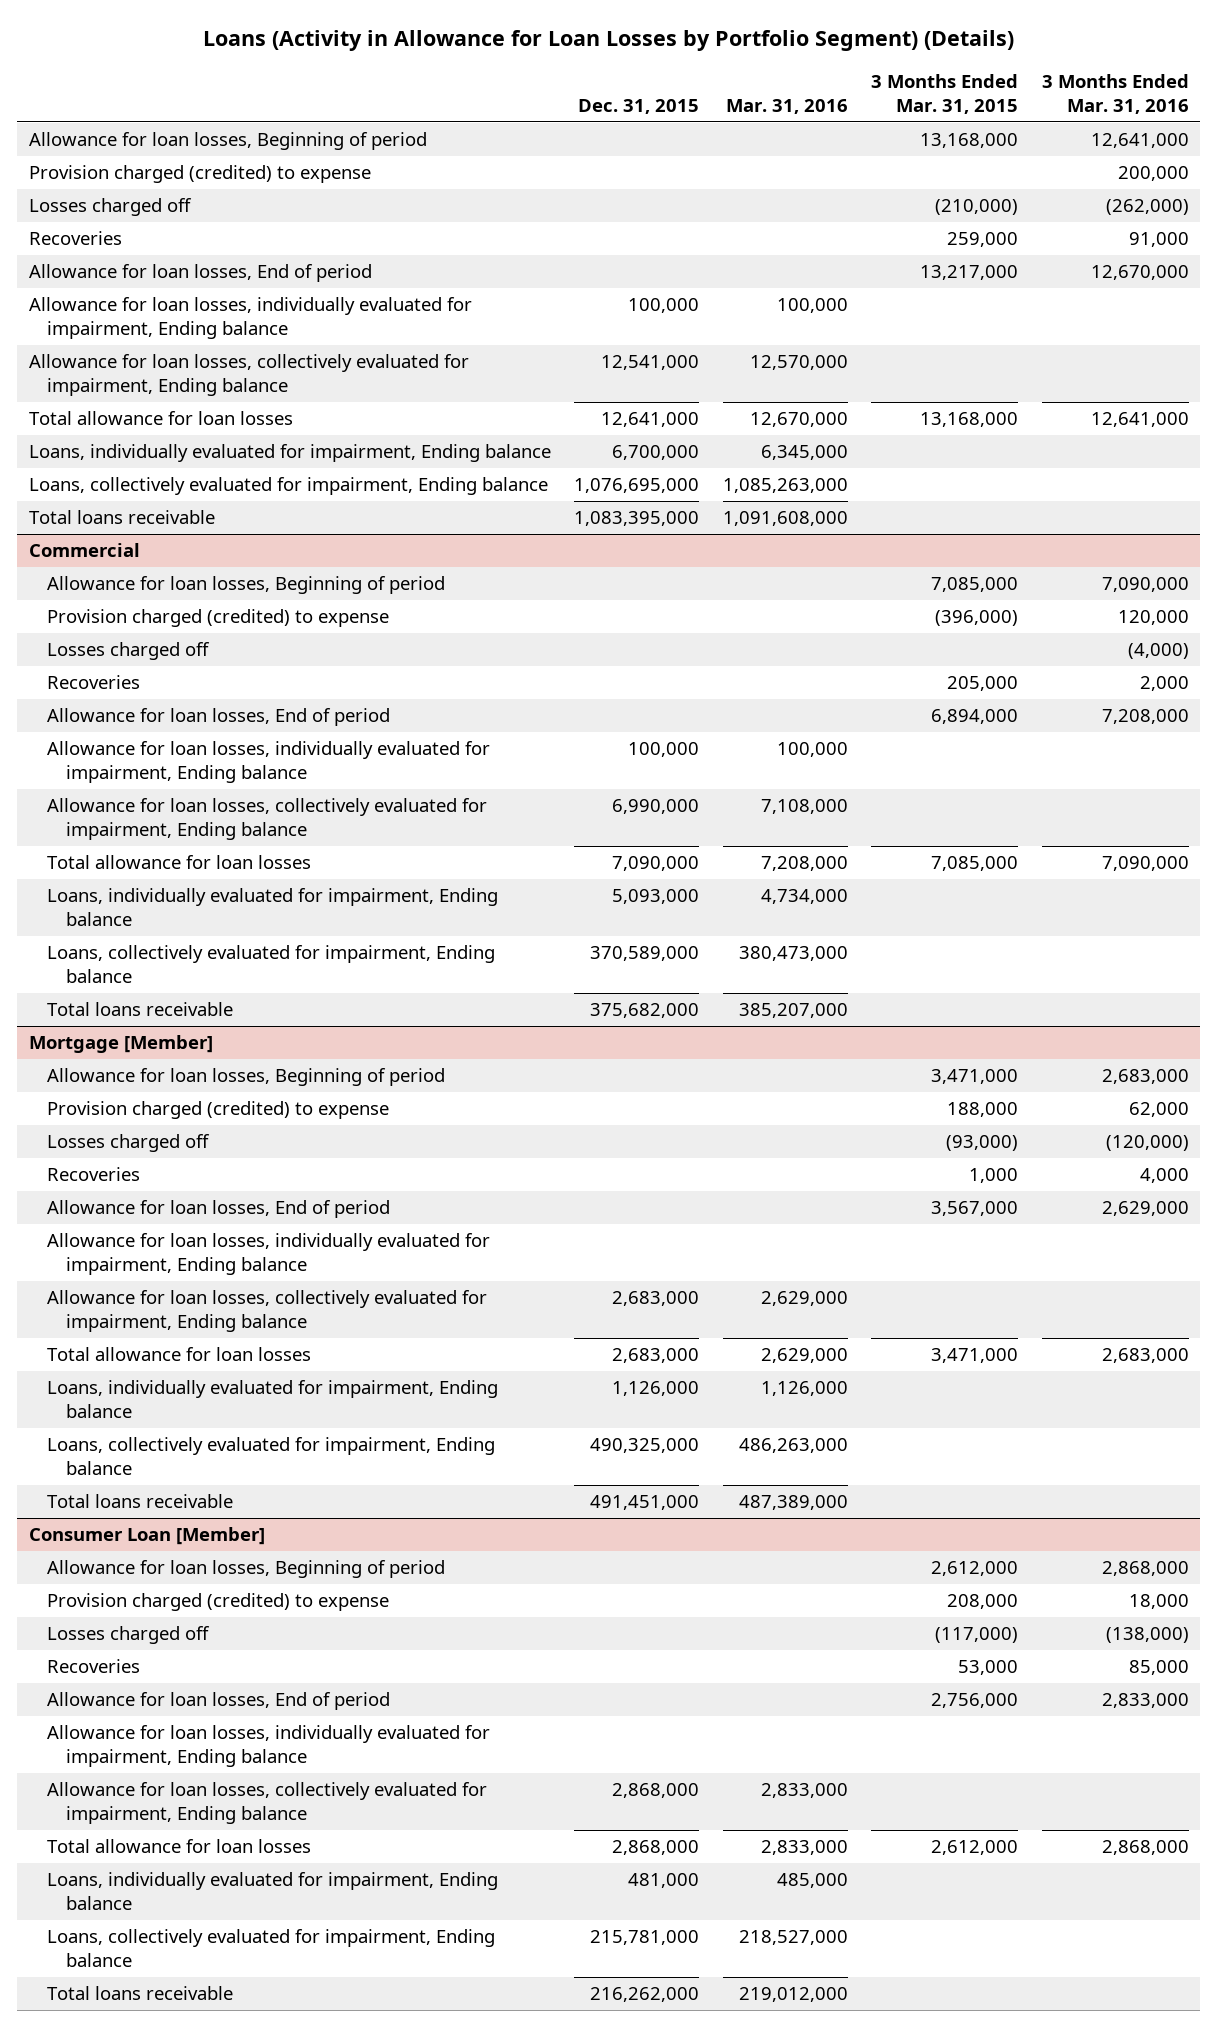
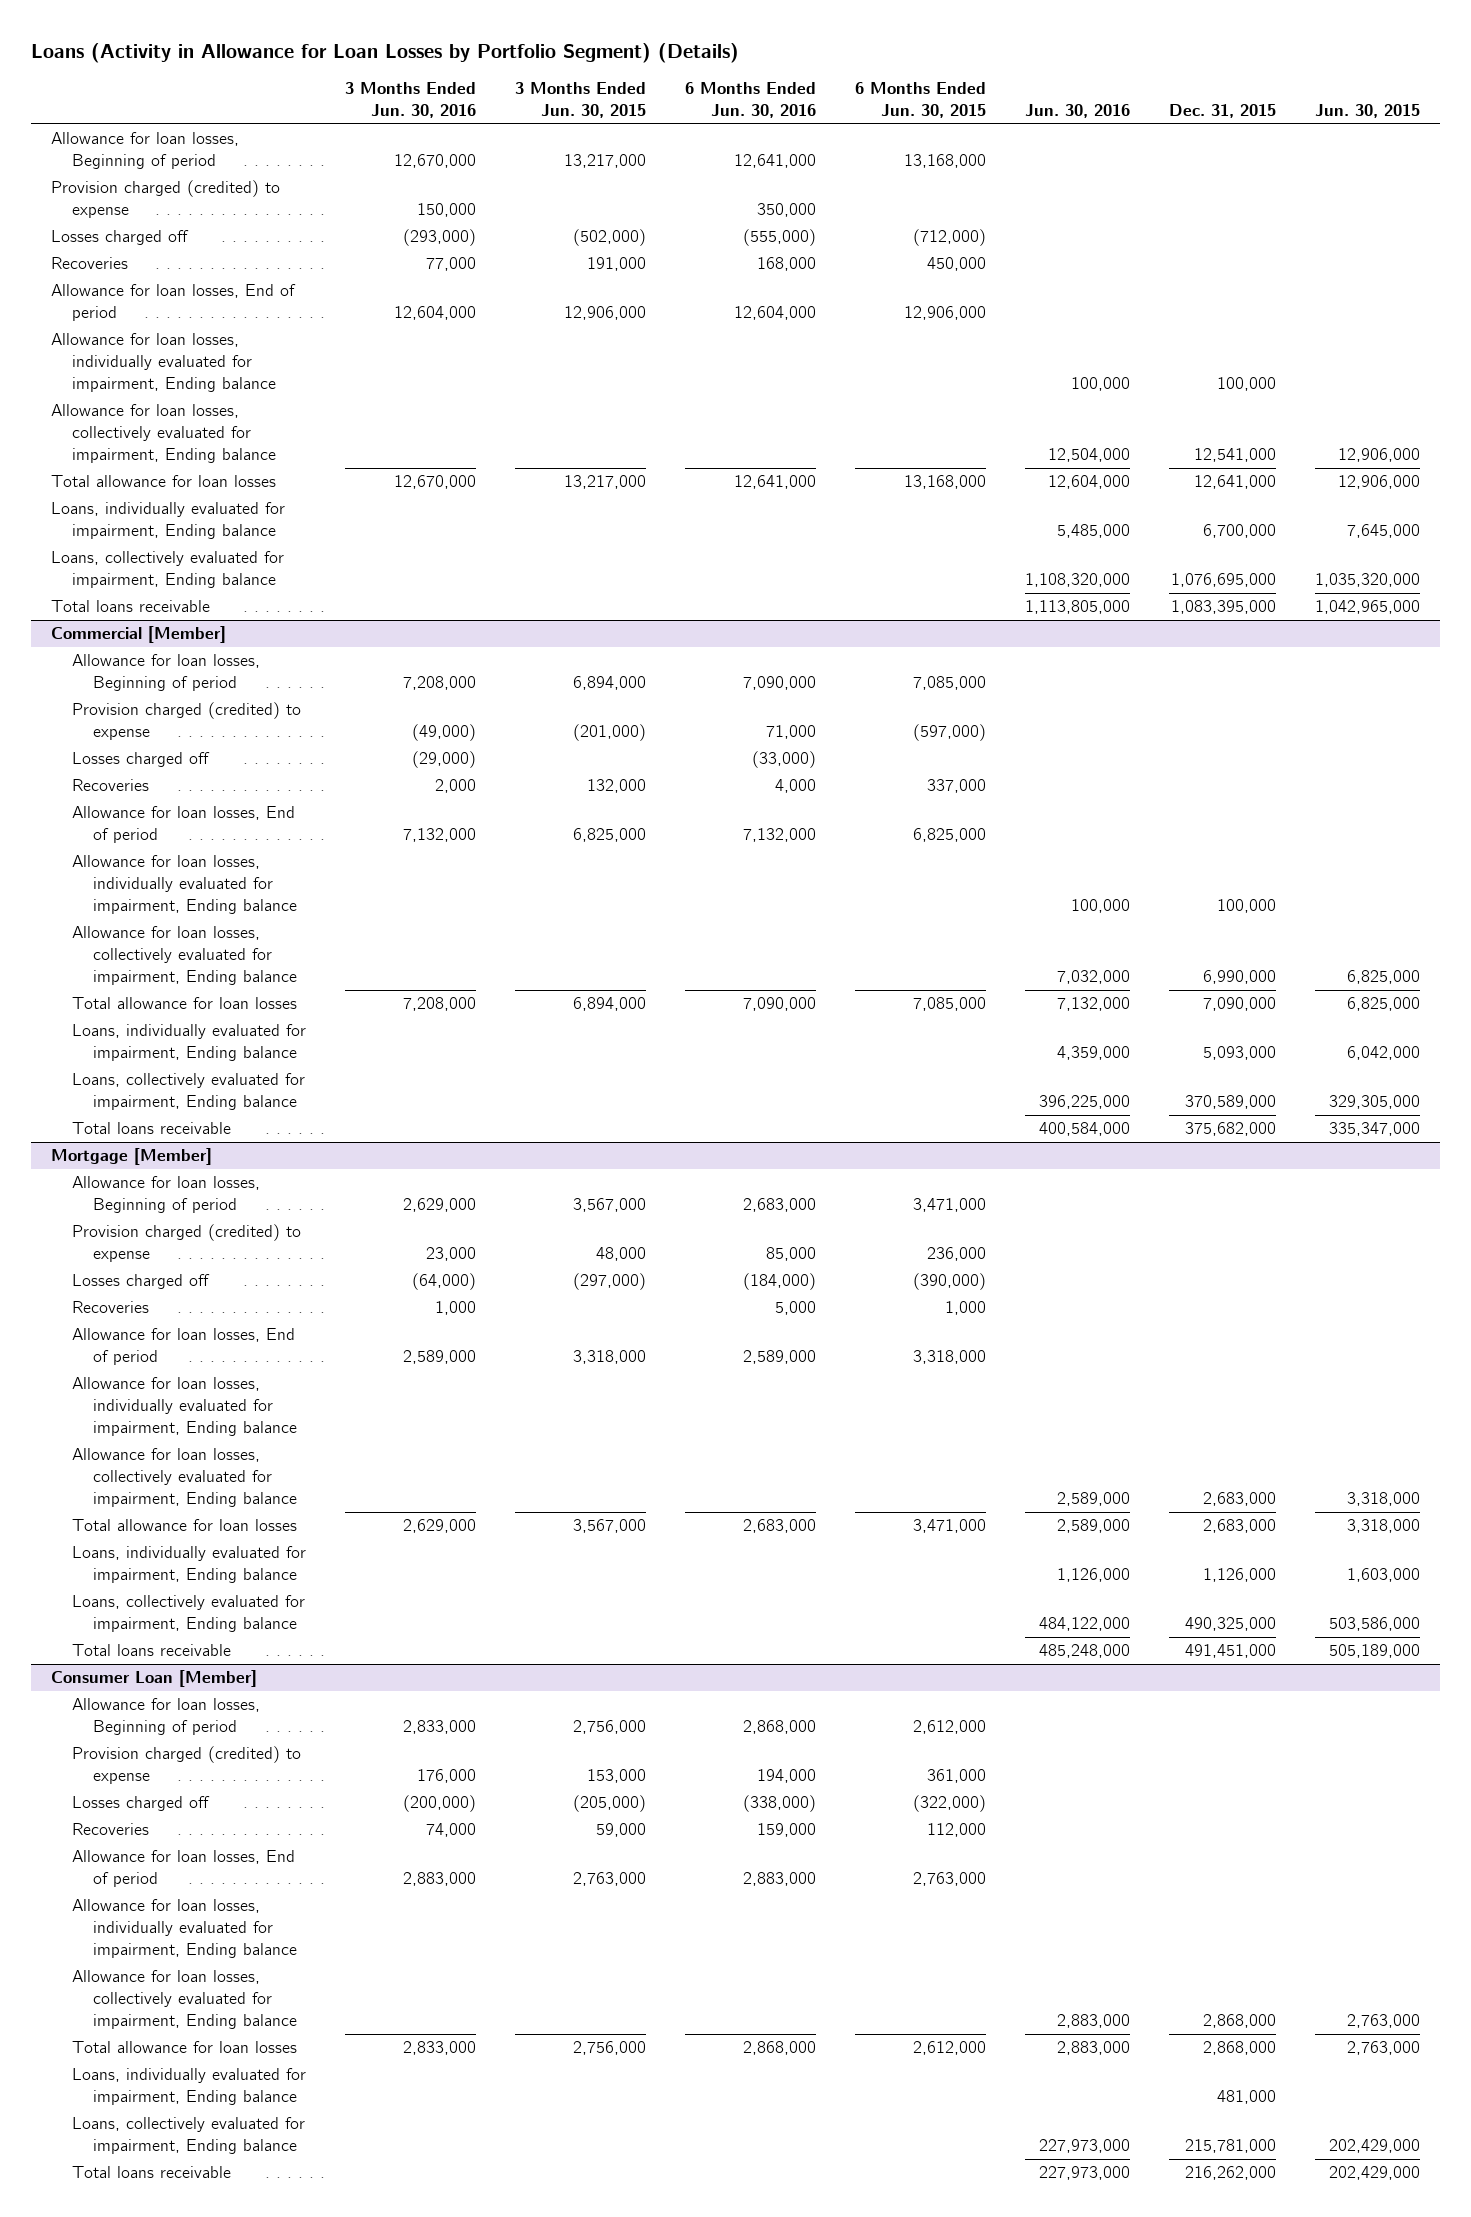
[725,98,848,114] Mar. 31, 2016 -> none
[871,73,1019,114] 3 Months Ended Mar. 31, 2015 -> none
[1041,73,1189,114] 3 Months Ended Mar. 31, 2016 -> none
none -> [344,82,476,119] 3 Months Ended Jun. 30, 2016
none -> [515,82,647,119] 3 Months Ended Jun. 30, 2015
none -> [685,82,817,119] 6 Months Ended Jun. 30, 2016
none -> [855,82,987,119] 6 Months Ended Jun. 30, 2015
none -> [1025,104,1131,119] Jun. 30, 2016
none -> [1315,104,1421,119] Jun. 30, 2015
[28,543,140,558] Commercial -> [50,626,226,644] Commercial [Member]

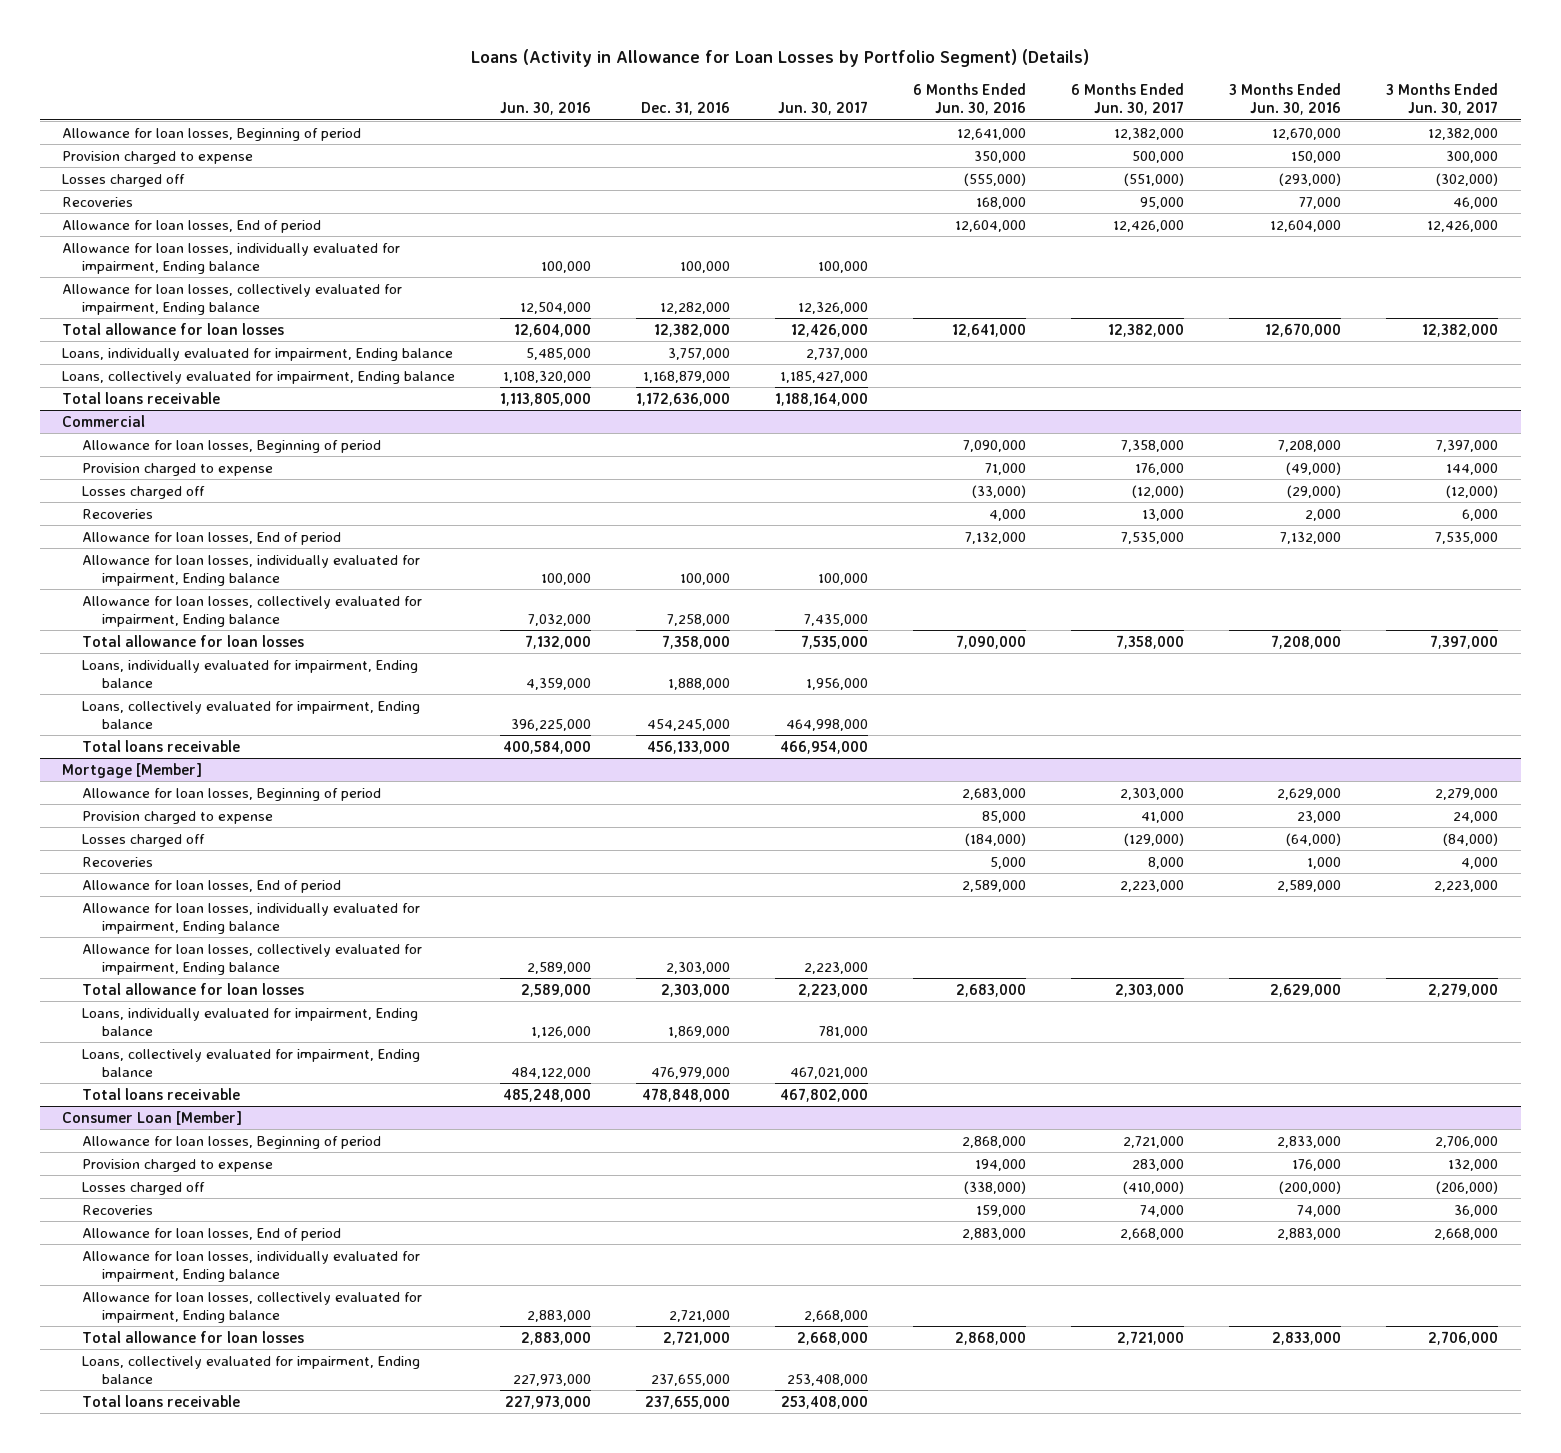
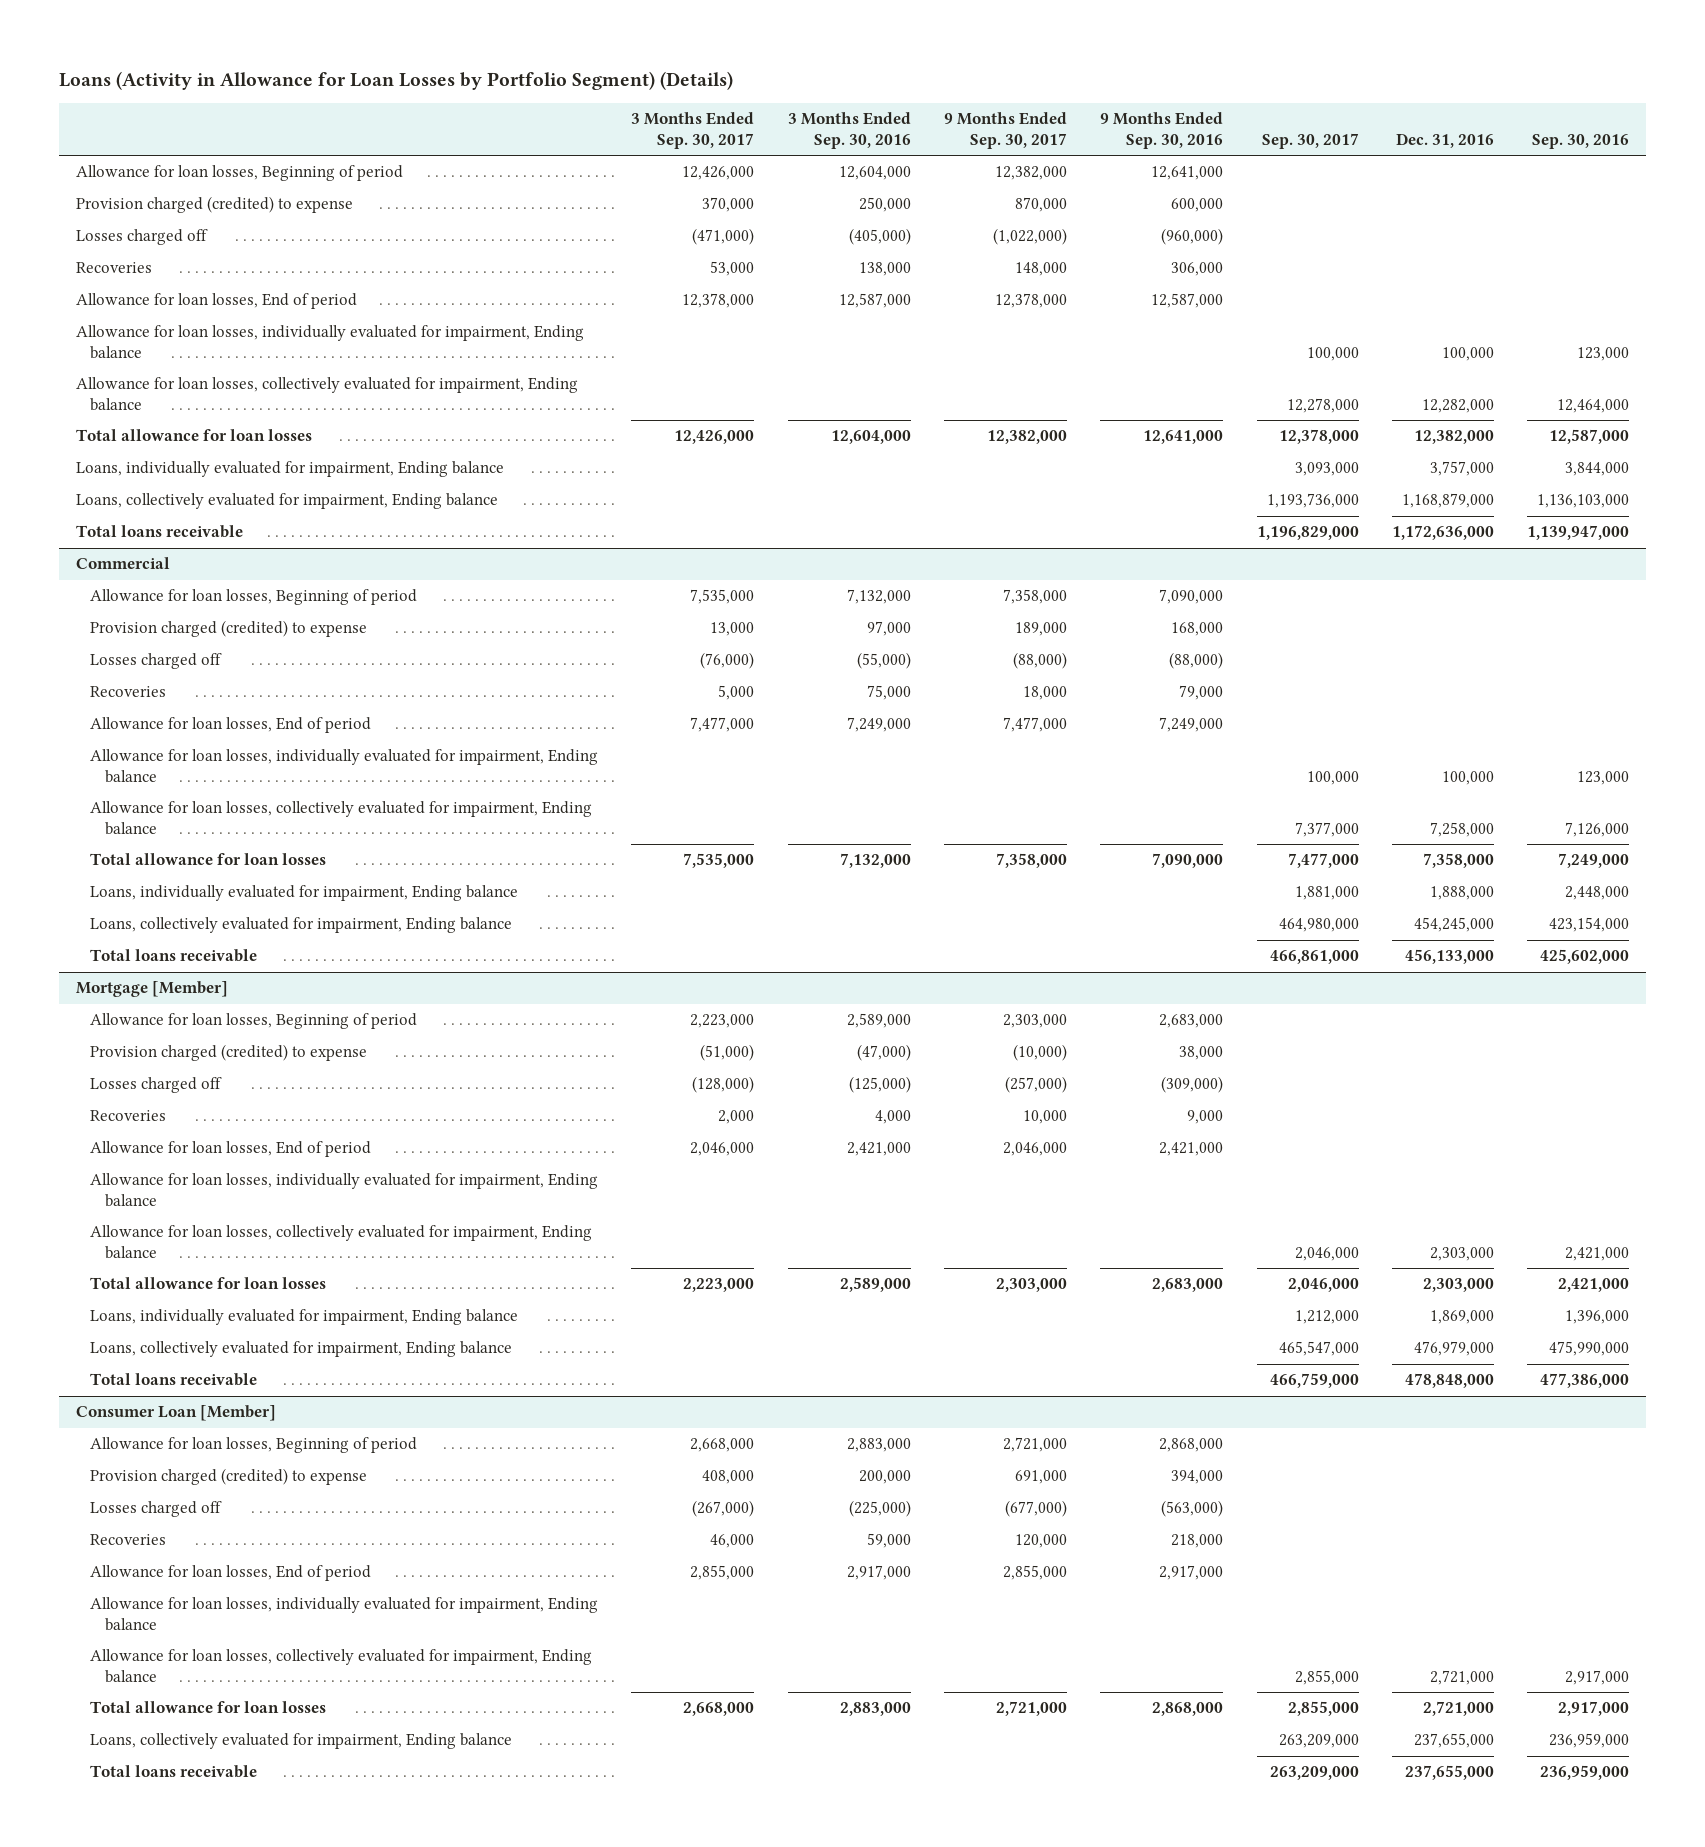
[500,102,592,116] Jun. 30, 2016 -> none
[778,101,869,116] Jun. 30, 2017 -> none
[913,83,1027,116] 6 Months Ended Jun. 30, 2016 -> none
[1071,83,1185,116] 6 Months Ended Jun. 30, 2017 -> none
[1229,83,1342,116] 3 Months Ended Jun. 30, 2016 -> none
[1386,83,1499,116] 3 Months Ended Jun. 30, 2017 -> none
none -> [631,112,755,149] 3 Months Ended Sep. 30, 2017
none -> [787,112,911,149] 3 Months Ended Sep. 30, 2016
none -> [944,112,1068,149] 9 Months Ended Sep. 30, 2017
none -> [1100,112,1224,149] 9 Months Ended Sep. 30, 2016
none -> [1261,132,1359,149] Sep. 30, 2017
none -> [1532,133,1630,149] Sep. 30, 2016
[62,150,254,164] Provision charged to expense -> [75,196,353,214] Provision charged (credited) to expense
[82,462,274,476] Provision charged to expense -> [90,620,368,638] Provision charged (credited) to expense
[82,810,274,824] Provision charged to expense -> [90,1044,368,1062] Provision charged (credited) to expense
[82,1158,274,1172] Provision charged to expense -> [90,1468,368,1486] Provision charged (credited) to expense

